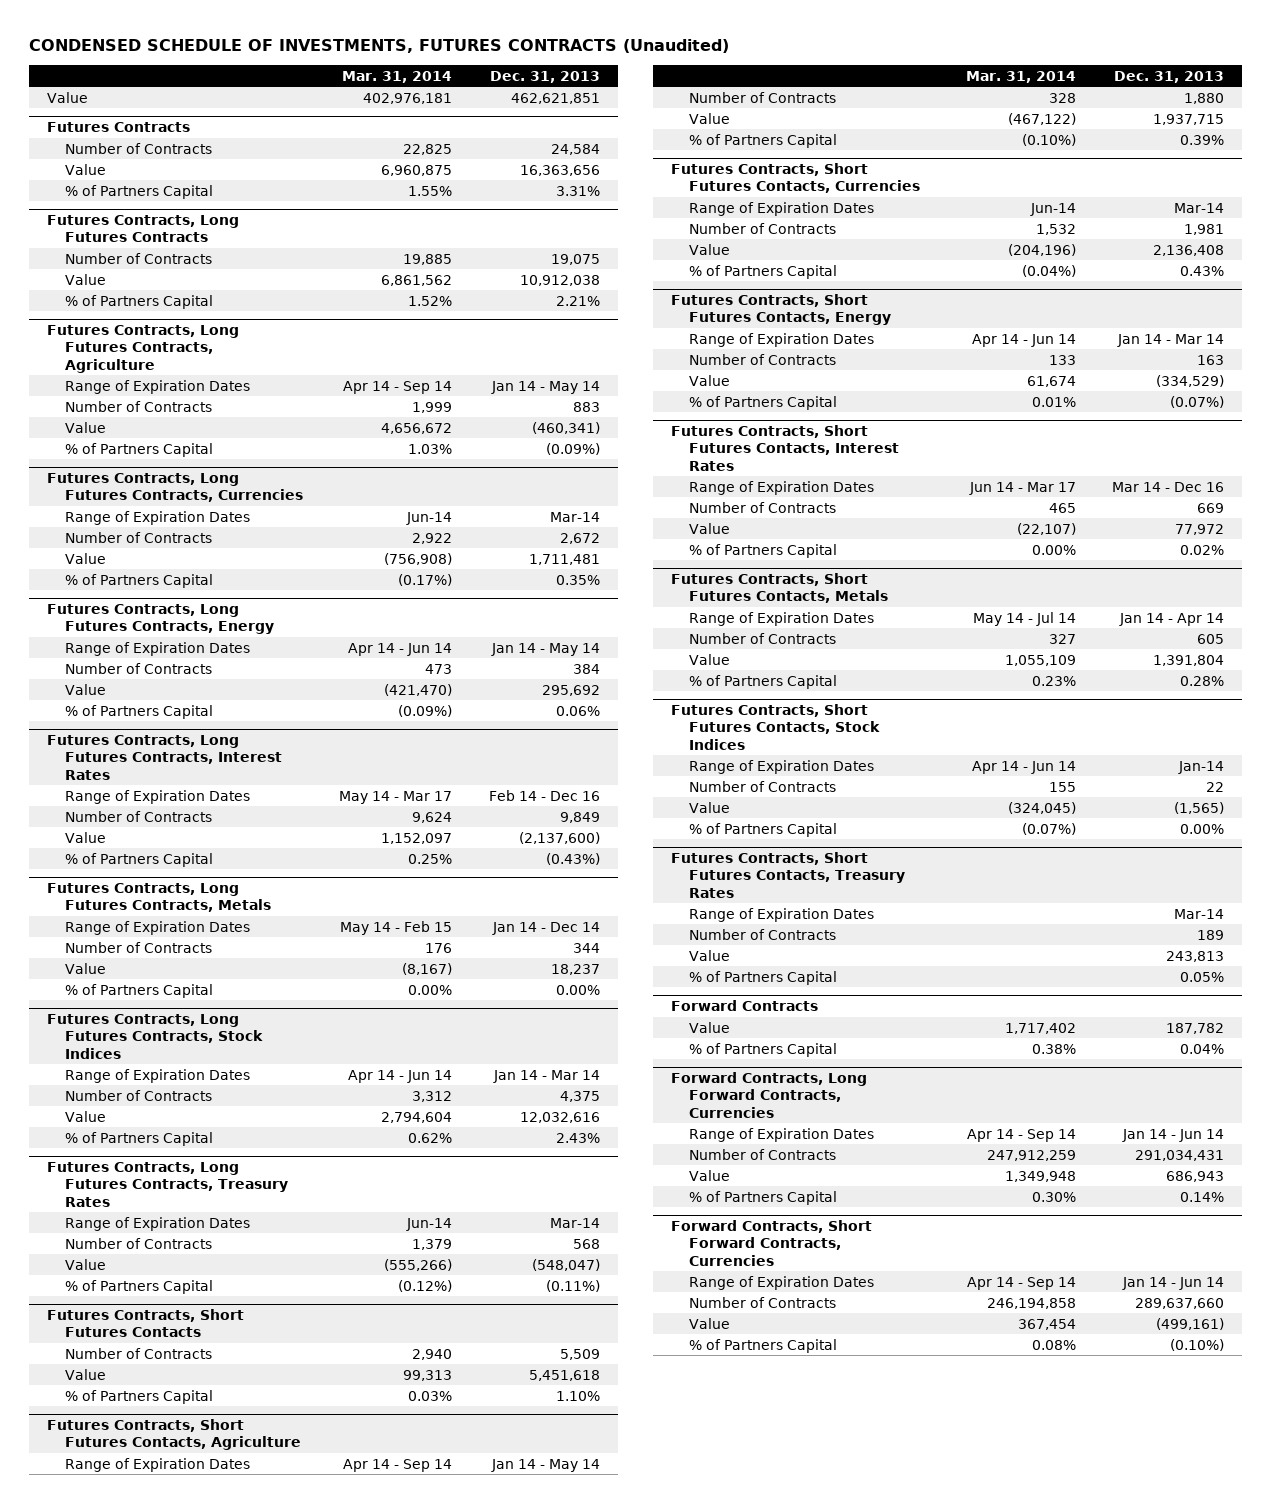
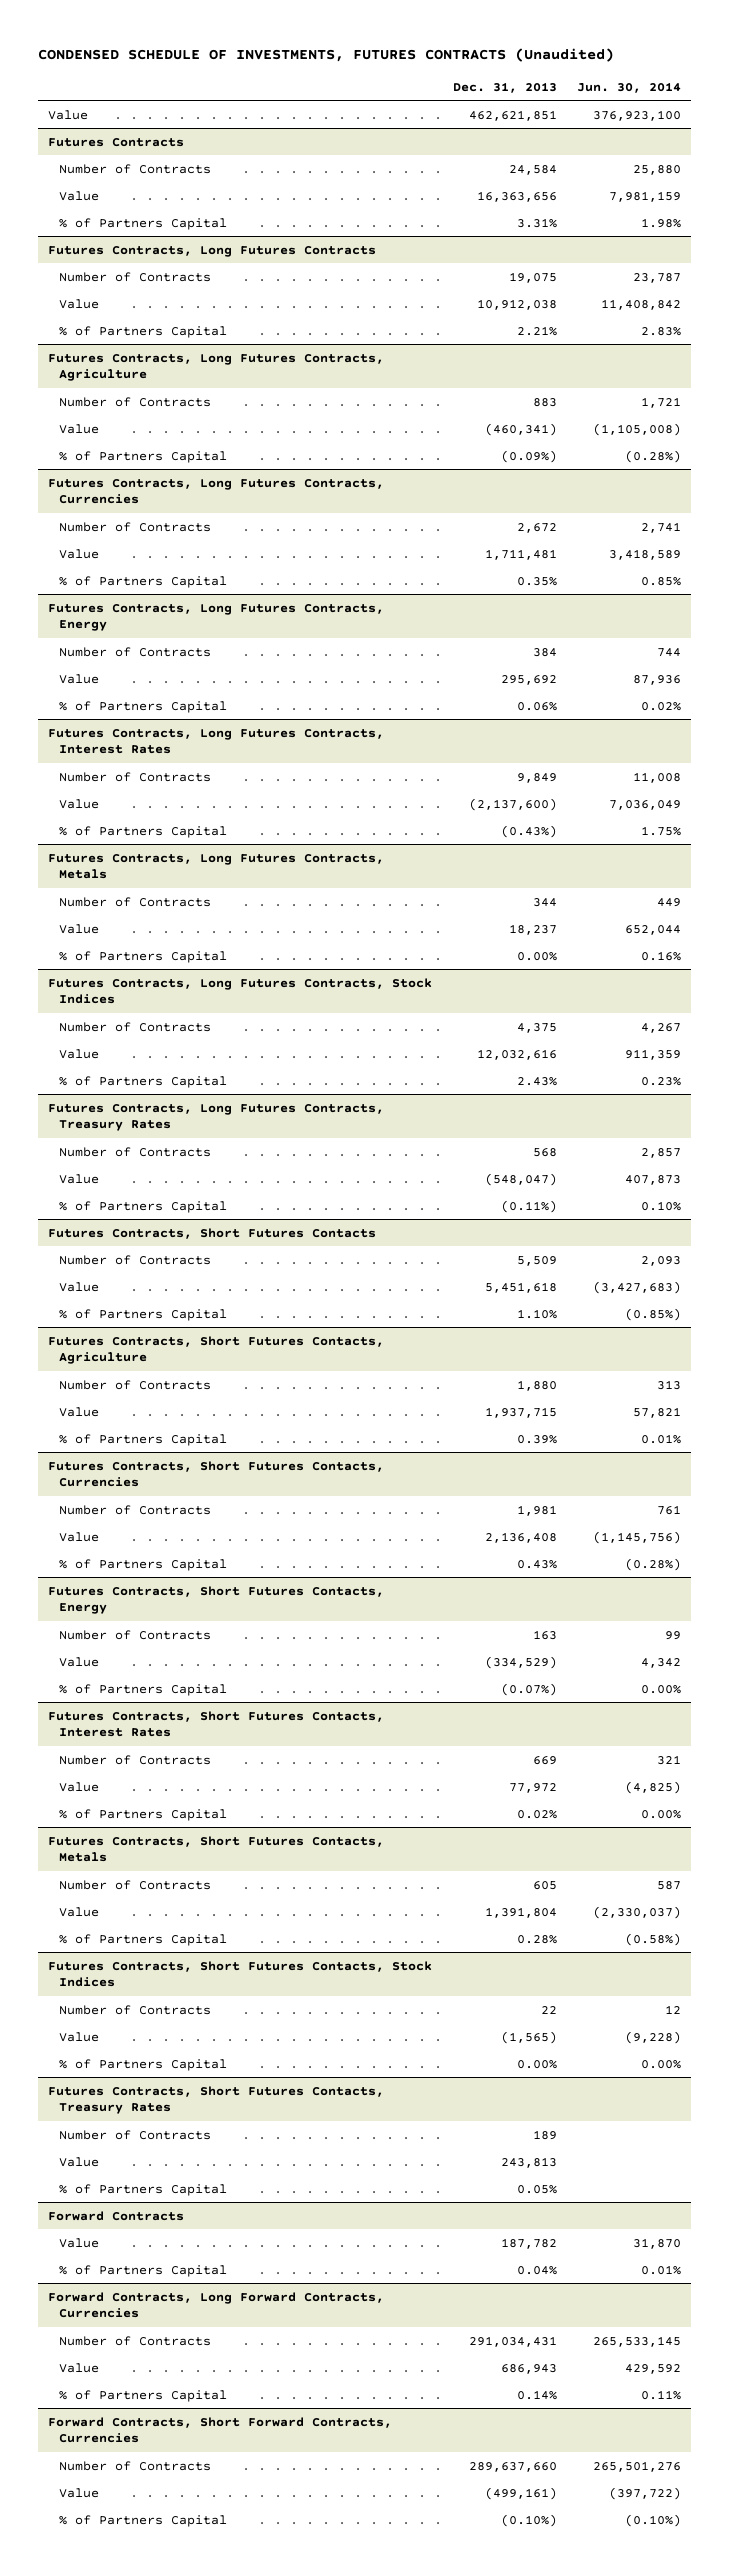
[341,70,452,83] Mar. 31, 2014 -> none
none -> [576,81,681,93] Jun. 30, 2014
[64,379,250,394] Range of Expiration Dates -> none
[64,510,250,525] Range of Expiration Dates -> none
[64,641,250,656] Range of Expiration Dates -> none
[64,789,250,804] Range of Expiration Dates -> none
[64,920,250,935] Range of Expiration Dates -> none
[64,1068,250,1083] Range of Expiration Dates -> none
[64,1216,250,1231] Range of Expiration Dates -> none
[64,1457,250,1472] Range of Expiration Dates -> none
[689,201,875,216] Range of Expiration Dates -> none
[689,332,875,347] Range of Expiration Dates -> none
[689,480,875,495] Range of Expiration Dates -> none
[689,611,875,626] Range of Expiration Dates -> none
[689,759,875,774] Range of Expiration Dates -> none
[689,907,875,922] Range of Expiration Dates -> none
[689,1127,875,1142] Range of Expiration Dates -> none
[689,1275,875,1290] Range of Expiration Dates -> none

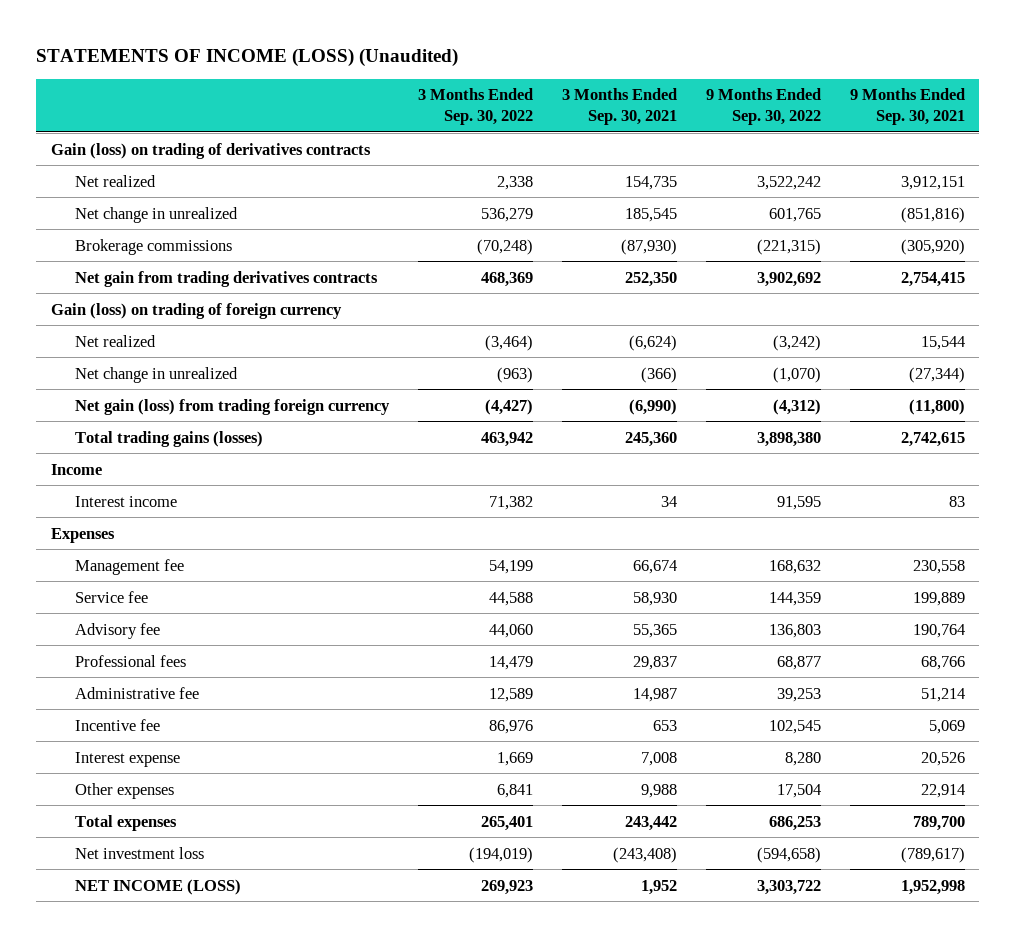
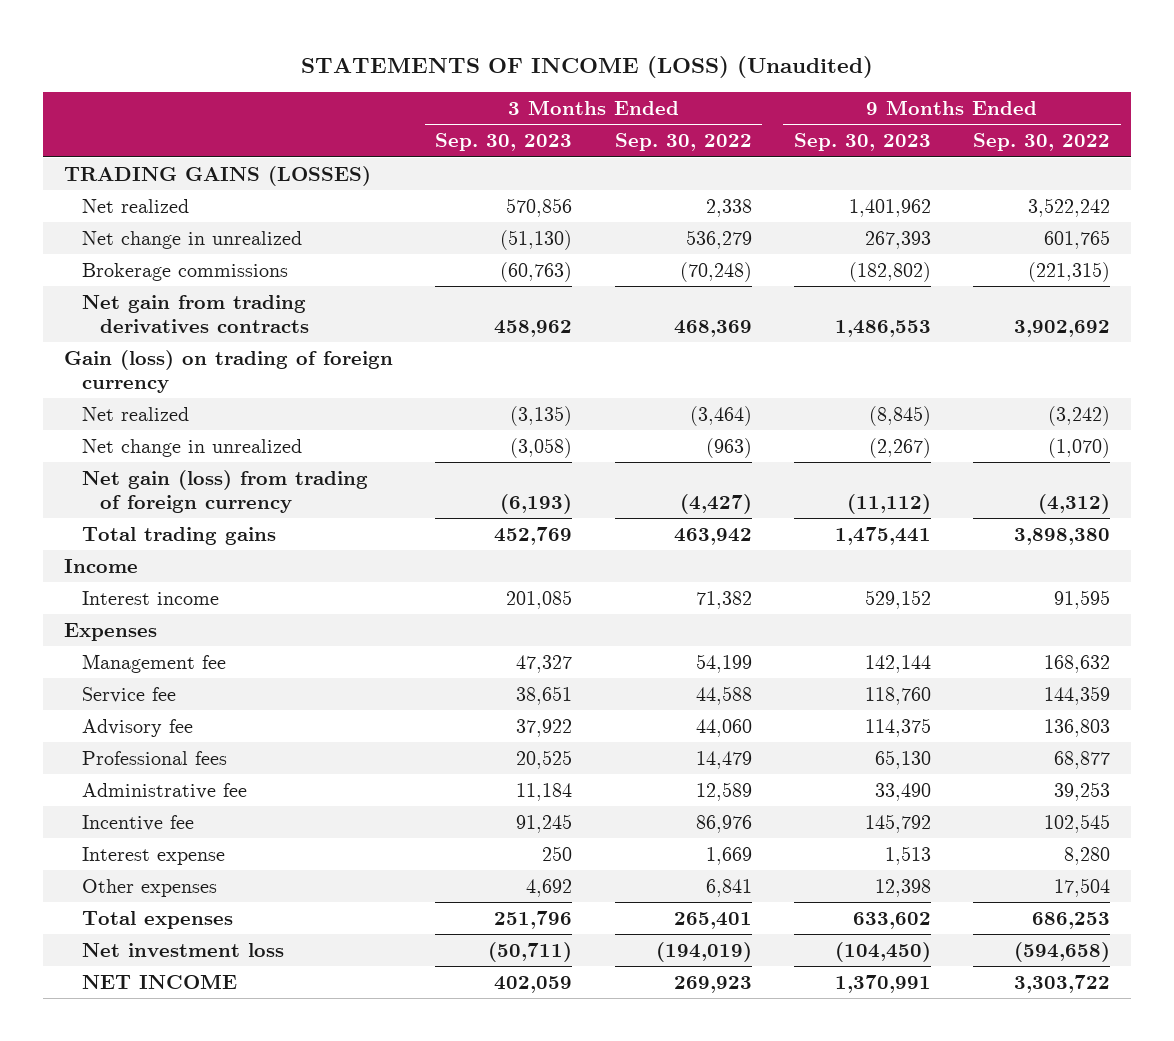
[561,88,677,126] 3 Months Ended Sep. 30, 2021 -> none
[849,88,965,126] 9 Months Ended Sep. 30, 2021 -> none
none -> [435,133,573,152] Sep. 30, 2023
none -> [793,133,931,152] Sep. 30, 2023
[50,142,371,159] Gain (loss) on trading of derivatives contracts -> none
none -> [64,165,372,186] TRADING GAINS (LOSSES)
[74,398,390,415] Net gain (loss) from trading foreign currency -> [82,469,369,513] Net gain (loss) from trading of foreign currency
[74,430,263,447] Total trading gains (losses) -> [82,526,277,545] Total trading gains
[74,878,241,895] NET INCOME (LOSS) -> [82,973,238,989] NET INCOME

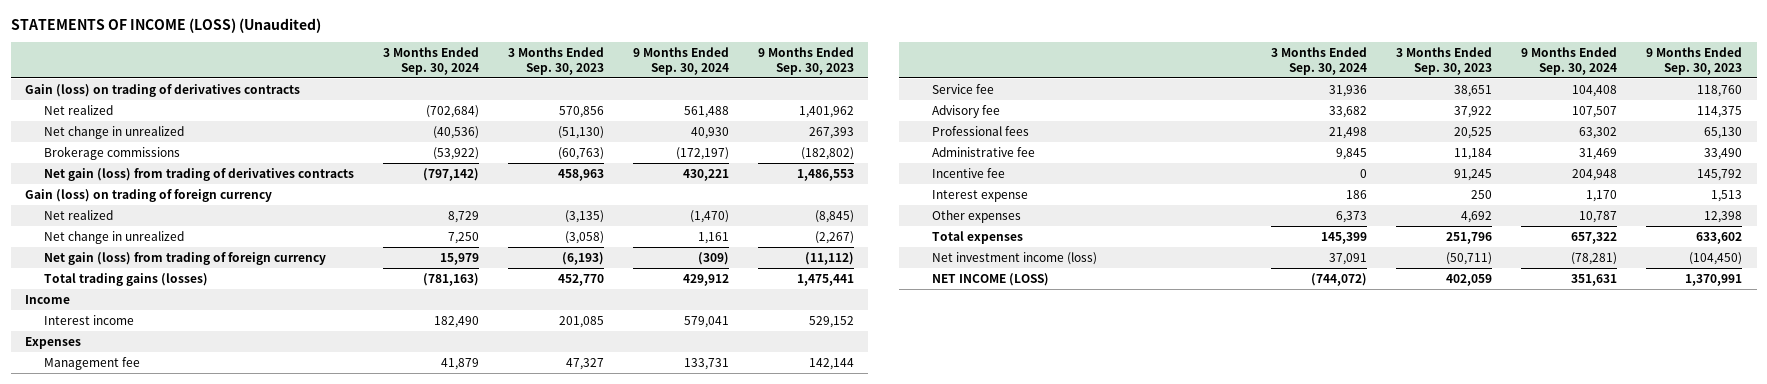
[614,133,752,152] Sep. 30, 2022 -> none
[973,133,1111,152] Sep. 30, 2022 -> none
none -> [382,46,479,75] 3 Months Ended Sep. 30, 2024
none -> [632,46,729,75] 9 Months Ended Sep. 30, 2024
[64,165,372,186] TRADING GAINS (LOSSES) -> none
none -> [25,83,301,97] Gain (loss) on trading of derivatives contracts
[82,294,310,333] Net gain from trading derivatives contracts -> [43,167,354,181] Net gain (loss) from trading of derivatives contracts
[494,319,573,337] 458,962 -> [557,168,604,181] 458,963
[82,526,277,545] Total trading gains -> [43,272,208,286] Total trading gains (losses)
[494,526,573,545] 452,769 -> [557,273,604,286] 452,770
[82,942,285,957] Net investment loss -> [931,251,1097,265] Net investment income (loss)
[82,973,238,989] NET INCOME -> [931,272,1049,286] NET INCOME (LOSS)

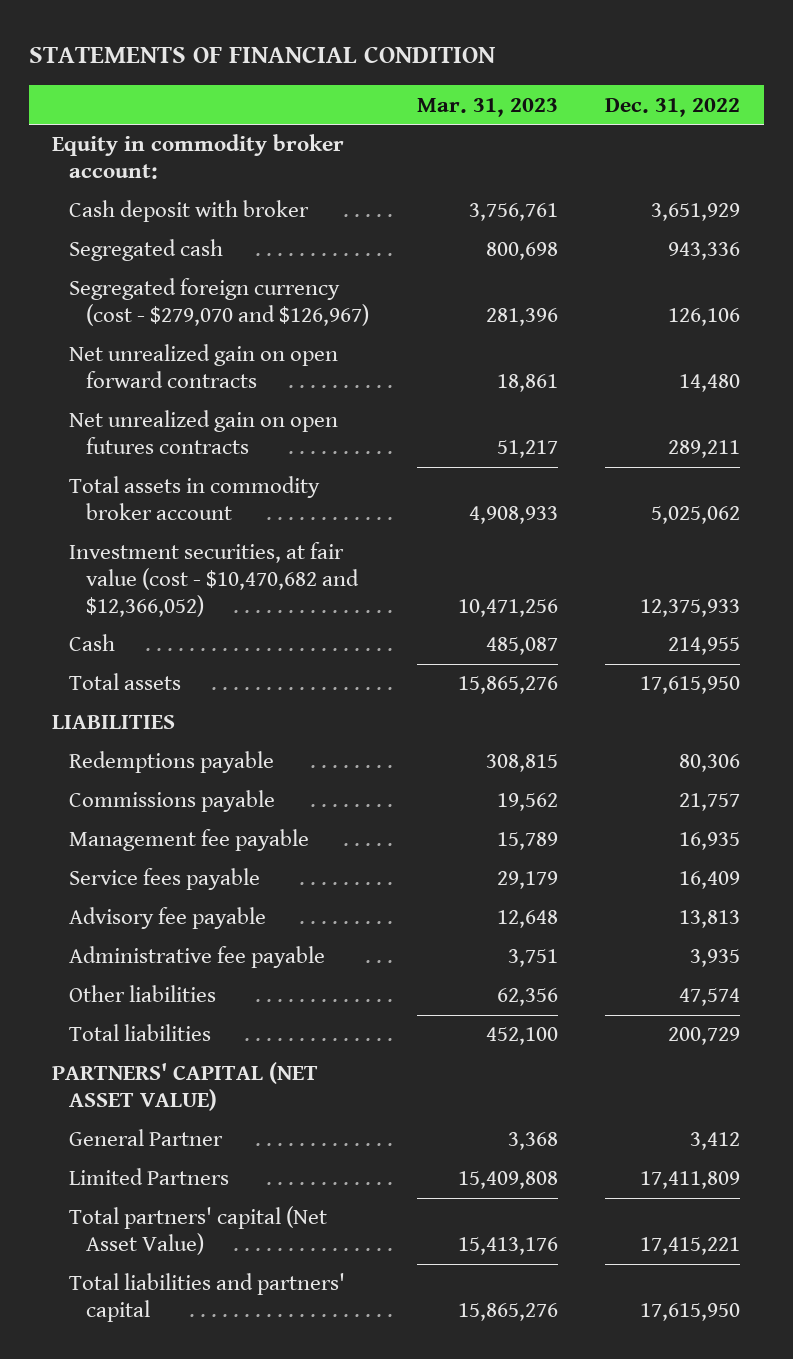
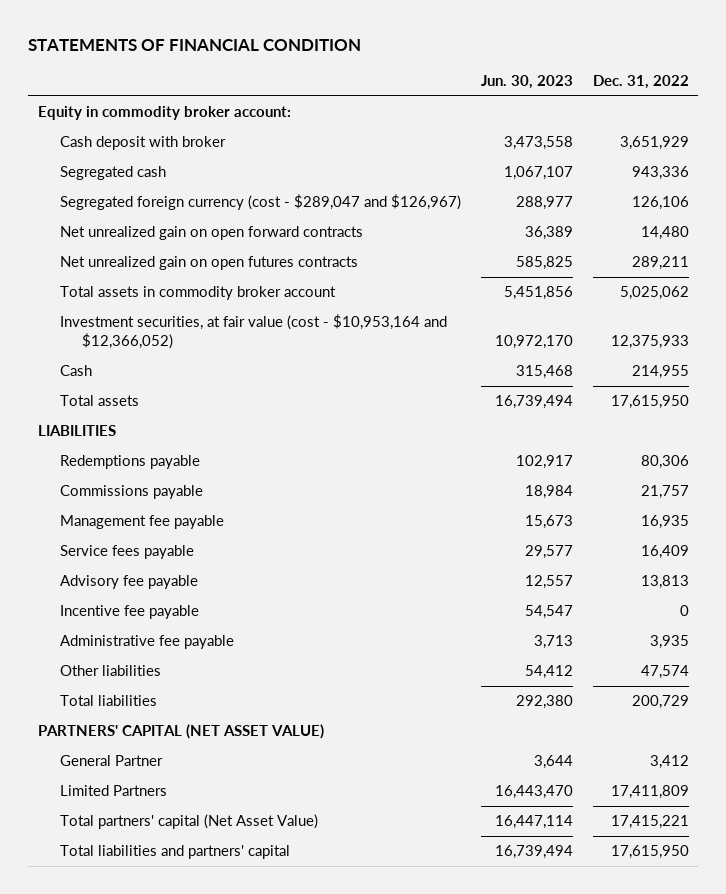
[416,97,558,117] Mar. 31, 2023 -> none
none -> [480,74,573,89] Jun. 30, 2023
[69,278,369,327] Segregated foreign currency (cost - $279,070 and $126,967) -> [59,194,461,211] Segregated foreign currency (cost - $289,047 and $126,967)
[69,542,359,617] Investment securities, at fair value (cost - $10,470,682 and $12,366,052) -> [59,314,447,350] Investment securities, at fair value (cost - $10,953,164 and $12,366,052)
none -> [59,605,199,620] Incentive fee payable

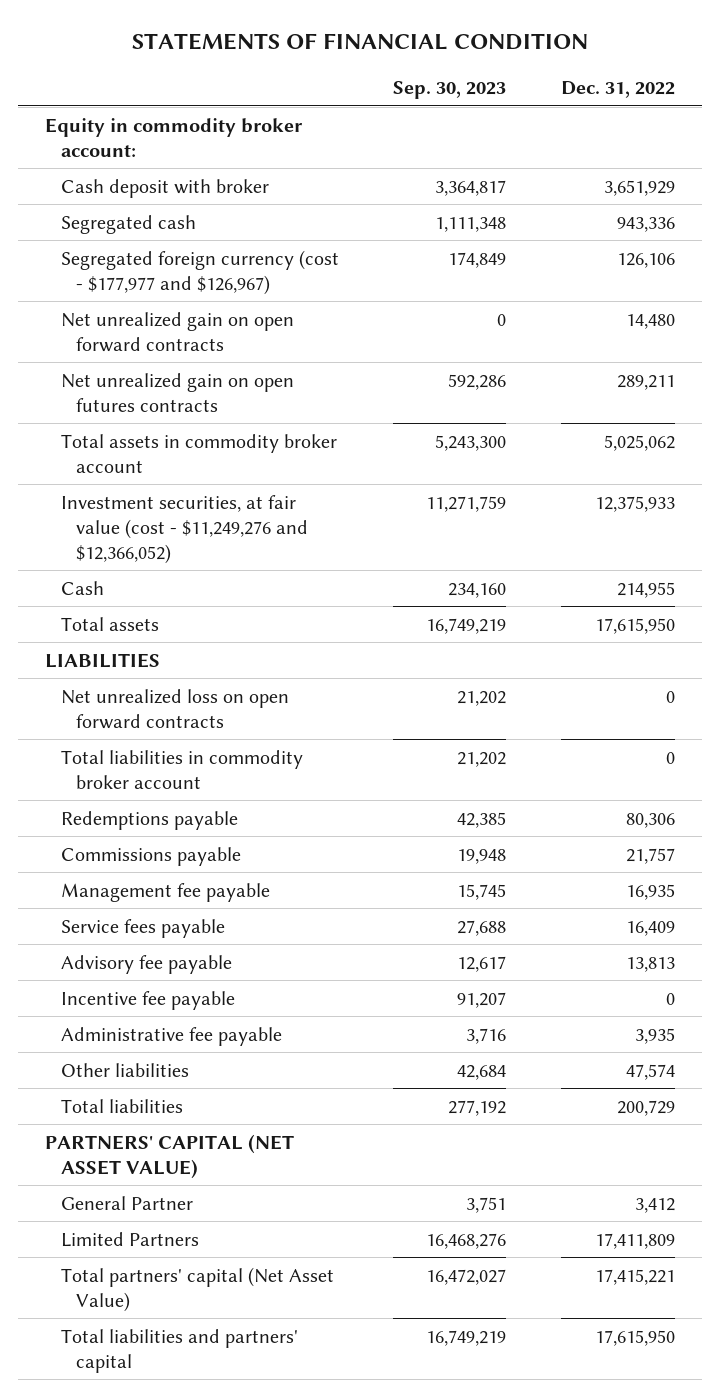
[480,74,573,89] Jun. 30, 2023 -> none
none -> [393,81,507,100] Sep. 30, 2023
[59,194,461,211] Segregated foreign currency (cost - $289,047 and $126,967) -> [60,249,339,295] Segregated foreign currency (cost - $177,977 and $126,967)
[59,314,447,350] Investment securities, at fair value (cost - $10,953,164 and $12,366,052) -> [60,494,308,564] Investment securities, at fair value (cost - $11,249,276 and $12,366,052)
none -> [60,688,289,729] Net unrealized loss on open forward contracts
none -> [60,749,303,789] Total liabilities in commodity broker account

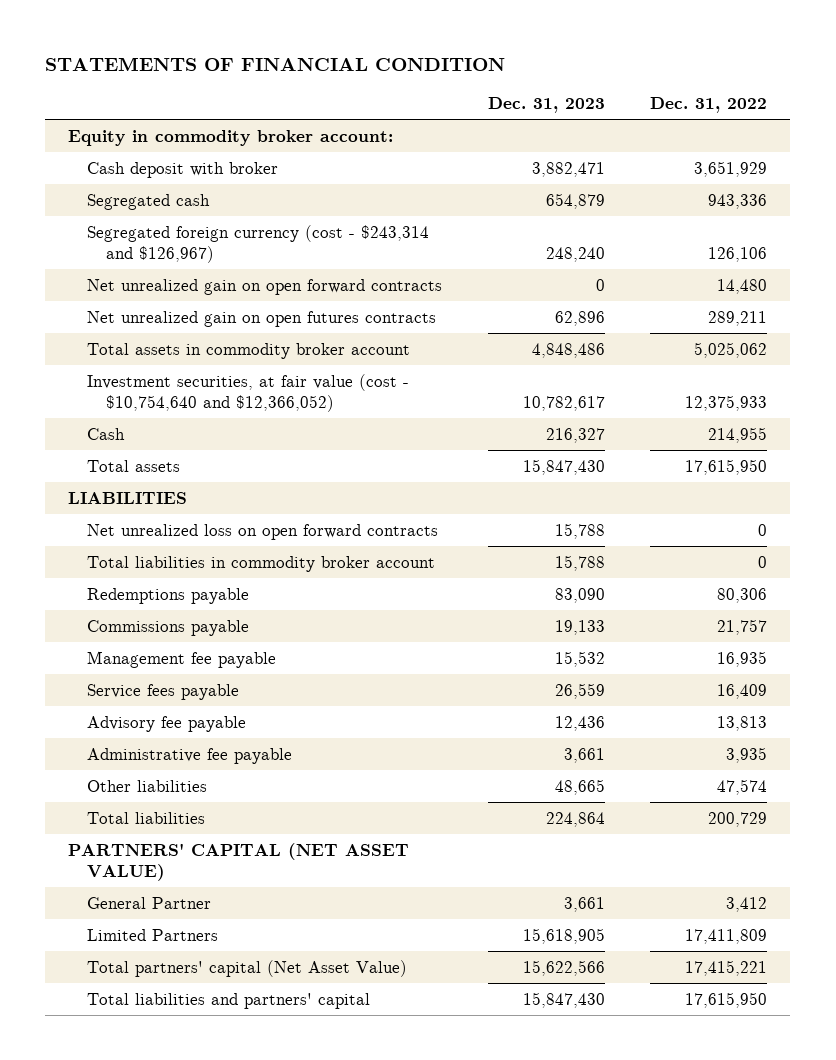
[393,81,507,100] Sep. 30, 2023 -> none
none -> [487,97,605,114] Dec. 31, 2023
[60,249,339,295] Segregated foreign currency (cost - $177,977 and $126,967) -> [86,224,429,264] Segregated foreign currency (cost - $243,314 and $126,967)
[60,494,308,564] Investment securities, at fair value (cost - $11,249,276 and $12,366,052) -> [86,373,409,413] Investment securities, at fair value (cost - $10,754,640 and $12,366,052)
[60,990,235,1010] Incentive fee payable -> none

